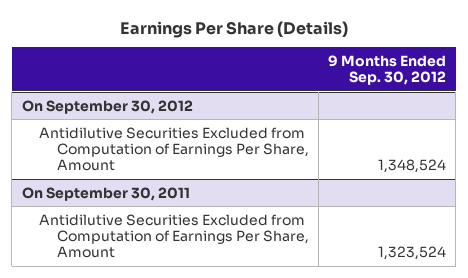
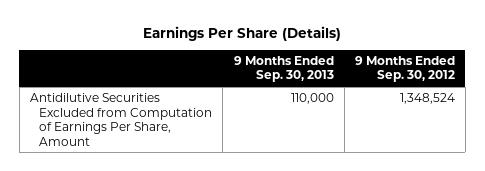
none -> [233,55,334,83] 9 Months Ended Sep. 30, 2013
[21,99,193,114] On September 30, 2012 -> none
[21,186,190,201] On September 30, 2011 -> none
[39,213,309,259] Antidilutive Securities Excluded from Computation of Earnings Per Share, Amount -> none

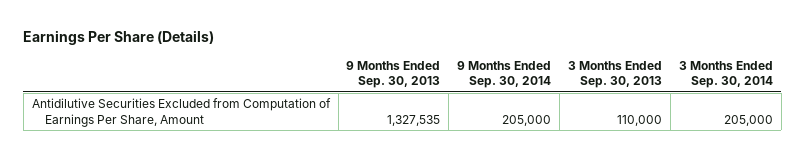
[354,55,455,83] 9 Months Ended Sep. 30, 2012 -> none
none -> [457,60,552,89] 9 Months Ended Sep. 30, 2014
none -> [568,60,663,89] 3 Months Ended Sep. 30, 2013
none -> [678,60,773,89] 3 Months Ended Sep. 30, 2014
[290,93,334,105] 110,000 -> [387,114,441,126] 1,327,535

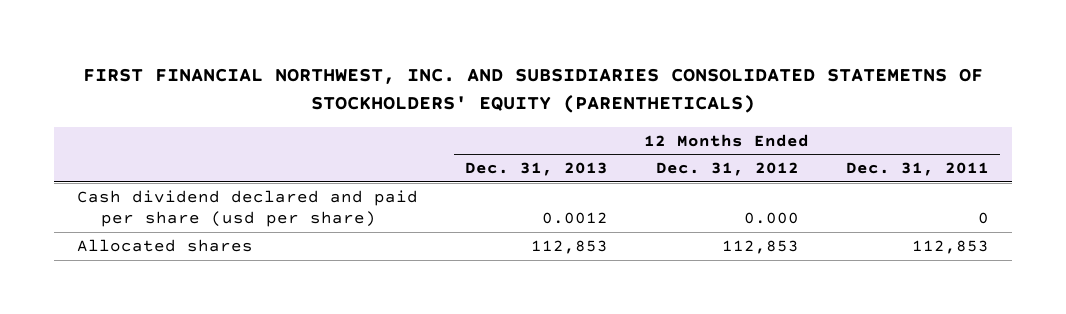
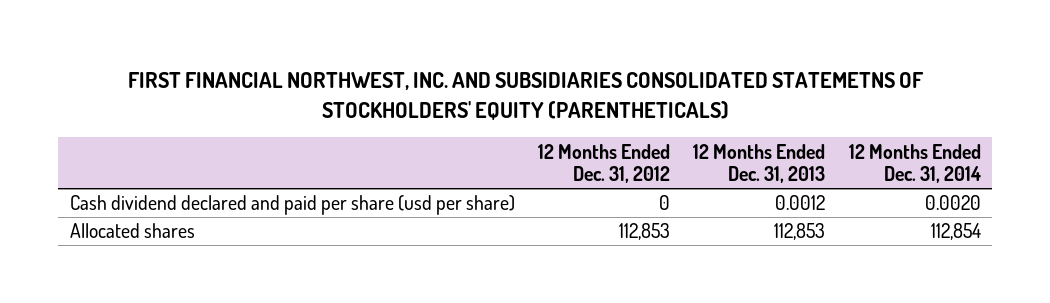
[845,162,989,177] Dec. 31, 2011 -> none
none -> [848,143,981,184] 12 Months Ended Dec. 31, 2014
[743,212,799,225] 0.000 -> [659,195,671,211] 0

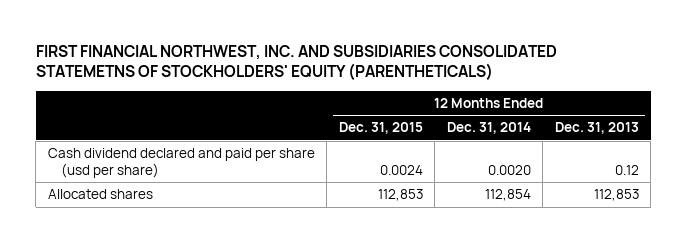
[538,143,671,184] 12 Months Ended Dec. 31, 2012 -> none
none -> [338,122,423,135] Dec. 31, 2015
[775,195,826,211] 0.0012 -> [614,165,639,176] 0.12

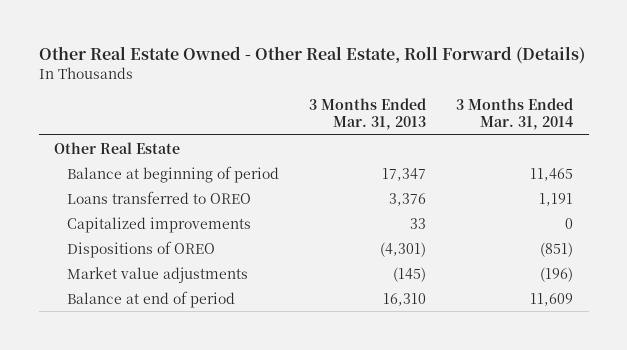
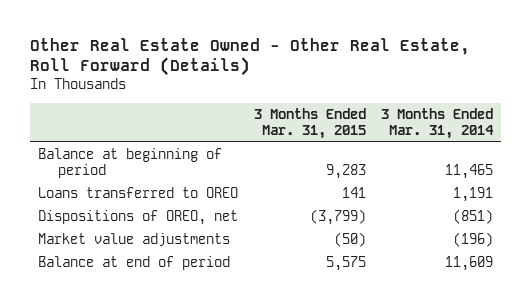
[309,98,427,131] 3 Months Ended Mar. 31, 2013 -> none
none -> [253,107,366,140] 3 Months Ended Mar. 31, 2015
[53,141,180,154] Other Real Estate -> none
[67,216,252,233] Capitalized improvements -> none
[67,240,216,258] Dispositions of OREO -> [37,210,238,226] Dispositions of OREO, net

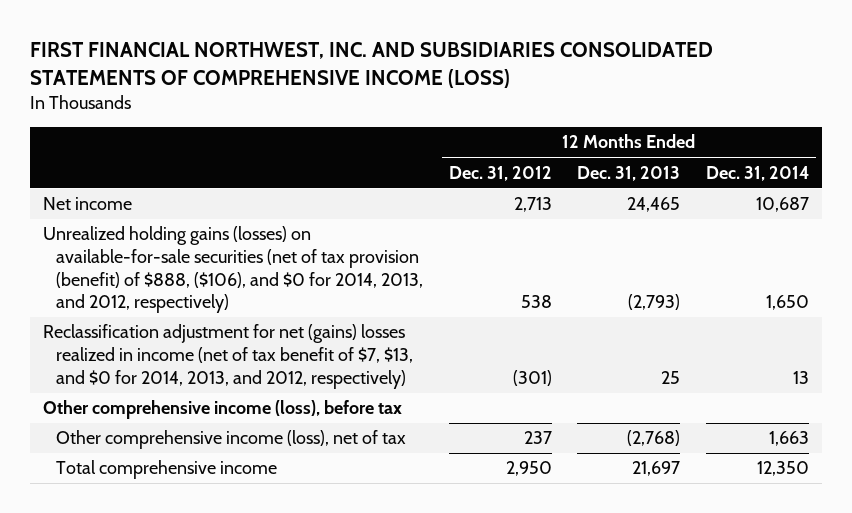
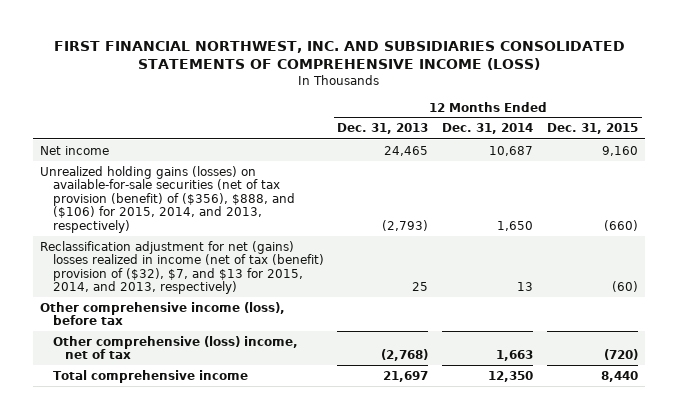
[448,165,552,181] Dec. 31, 2012 -> none
none -> [547,123,639,135] Dec. 31, 2015
[42,226,423,314] Unrealized holding gains (losses) on available-for-sale securities (net of tax provision (benefit) of $888, ($106), and $0 for 2014, 2013, and 2012, respectively) -> [39,165,295,233] Unrealized holding gains (losses) on available-for-sale securities (net of tax provision (benefit) of ($356), $888, and ($106) for 2015, 2014, and 2013, respectively)
[42,324,413,389] Reclassification adjustment for net (gains) losses realized in income (net of tax benefit of $7, $13, and $0 for 2014, 2013, and 2012, respectively) -> [39,240,324,295] Reclassification adjustment for net (gains) losses realized in income (net of tax (benefit) provision of ($32), $7, and $13 for 2015, 2014, and 2013, respectively)
[55,430,406,450] Other comprehensive income (loss), net of tax -> [52,335,298,360] Other comprehensive (loss) income, net of tax

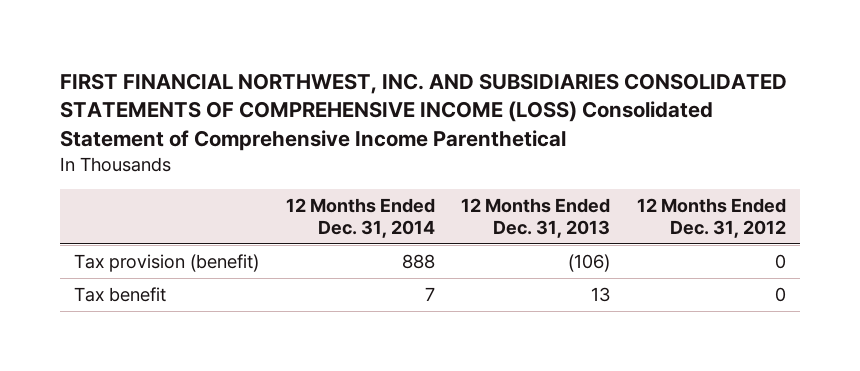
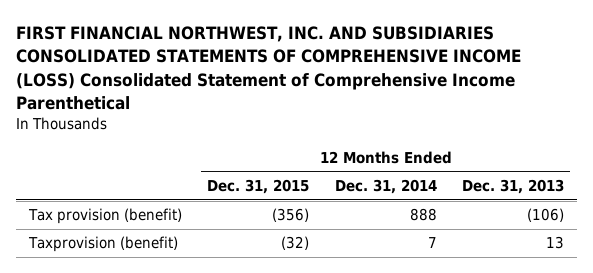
[637,198,787,238] 12 Months Ended Dec. 31, 2012 -> none
none -> [207,179,310,195] Dec. 31, 2015
[73,287,166,303] Tax benefit -> [28,236,179,253] Taxprovision (benefit)

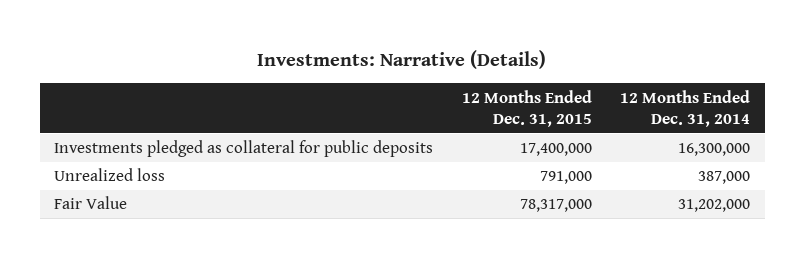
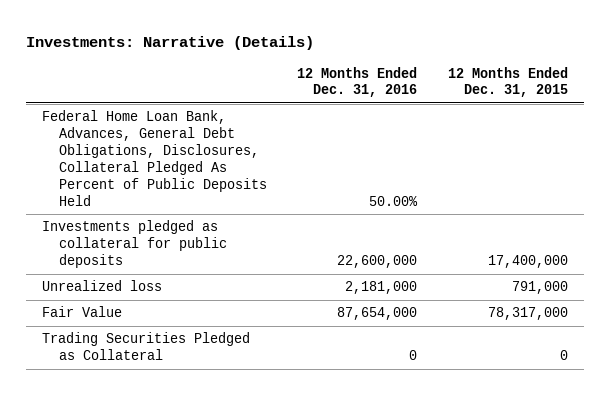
[620,89,751,127] 12 Months Ended Dec. 31, 2014 -> none
none -> [297,66,418,98] 12 Months Ended Dec. 31, 2016
none -> [41,110,267,206] Federal Home Loan Bank, Advances, General Debt Obligations, Disclosures, Collateral Pledged As Percent of Public Deposits Held
none -> [41,332,250,361] Trading Securities Pledged as Collateral

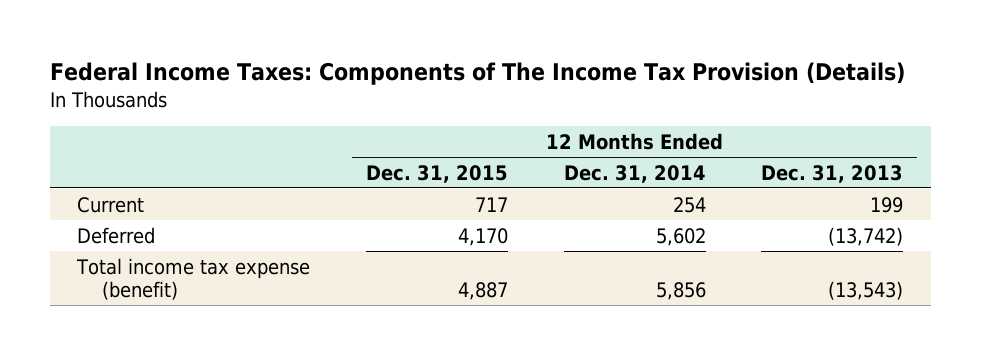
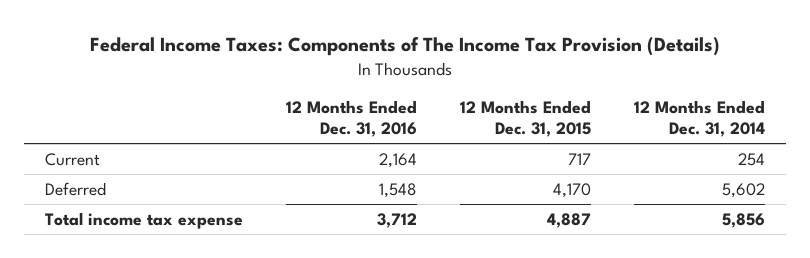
[761,164,904,183] Dec. 31, 2013 -> none
none -> [286,100,418,137] 12 Months Ended Dec. 31, 2016
[76,257,311,301] Total income tax expense (benefit) -> [45,212,244,230] Total income tax expense

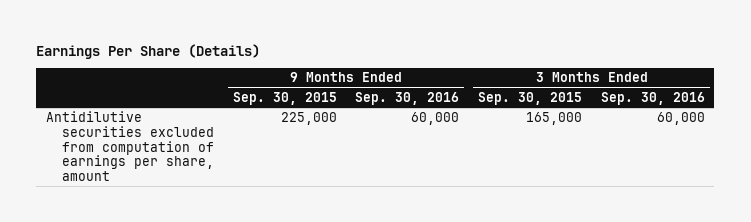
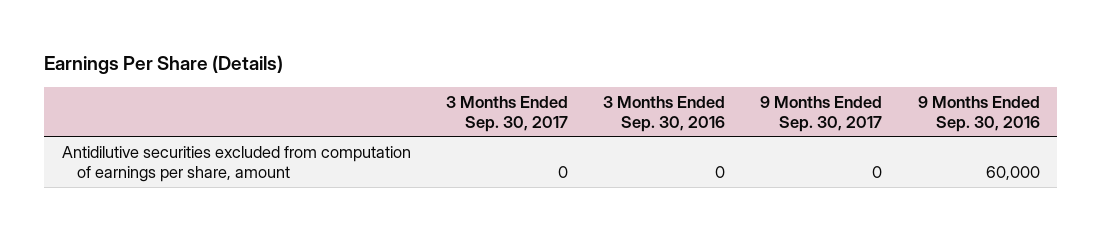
[232,91,337,105] Sep. 30, 2015 -> none
[478,91,583,105] Sep. 30, 2015 -> none
none -> [445,95,568,132] 3 Months Ended Sep. 30, 2017
none -> [760,95,883,132] 9 Months Ended Sep. 30, 2017
[656,112,705,126] 60,000 -> [715,165,726,178] 0

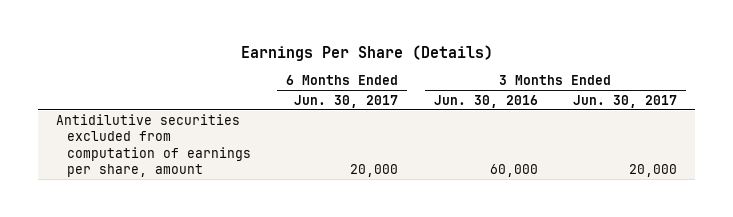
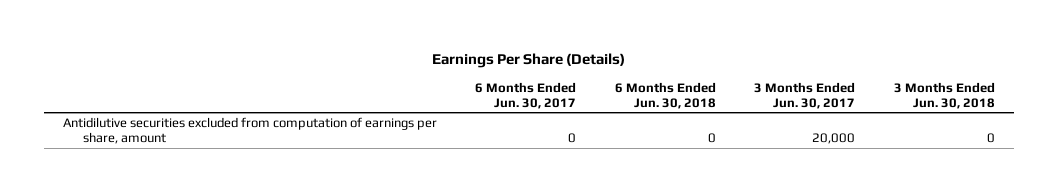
[433,94,538,108] Jun. 30, 2016 -> none
none -> [614,81,716,109] 6 Months Ended Jun. 30, 2018
none -> [893,81,995,109] 3 Months Ended Jun. 30, 2018
[350,163,399,177] 20,000 -> [568,133,577,144] 0

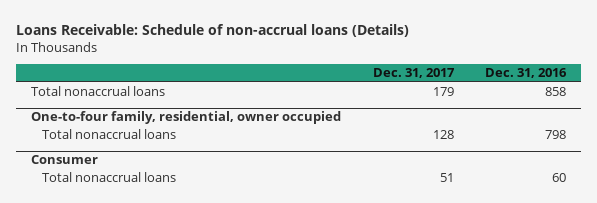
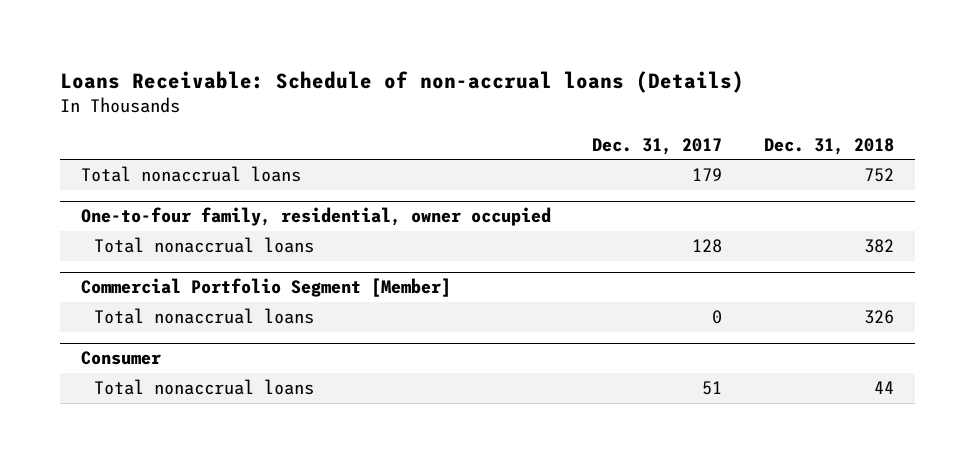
[484,68,567,79] Dec. 31, 2016 -> none
none -> [764,137,895,155] Dec. 31, 2018
none -> [80,278,451,298] Commercial Portfolio Segment [Member]
none -> [94,308,315,325] Total nonaccrual loans

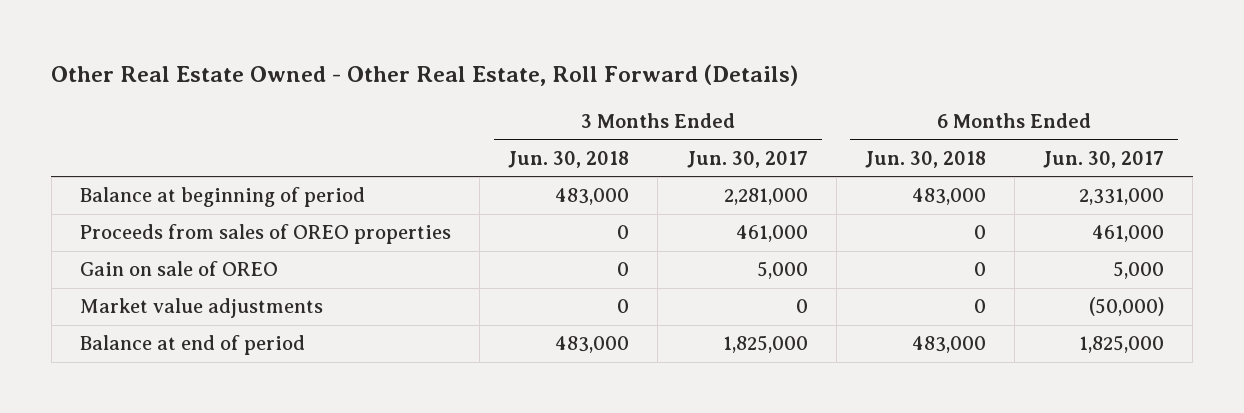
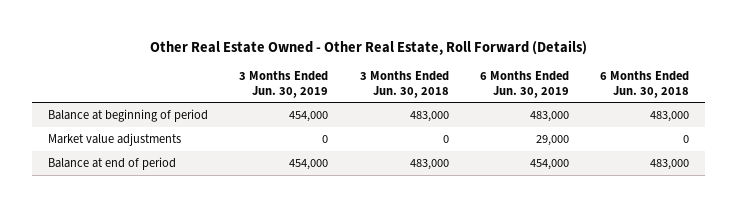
[686,150,808,168] Jun. 30, 2017 -> none
[1043,150,1165,168] Jun. 30, 2017 -> none
none -> [239,71,329,98] 3 Months Ended Jun. 30, 2019
none -> [480,71,570,98] 6 Months Ended Jun. 30, 2019
[79,224,451,245] Proceeds from sales of OREO properties -> none
[79,261,278,277] Gain on sale of OREO -> none

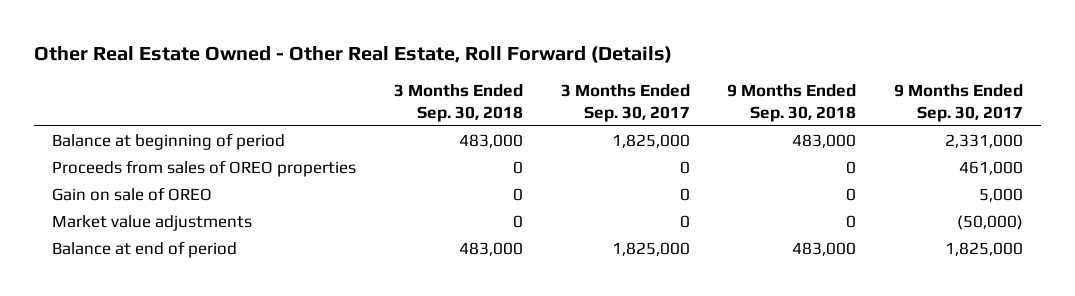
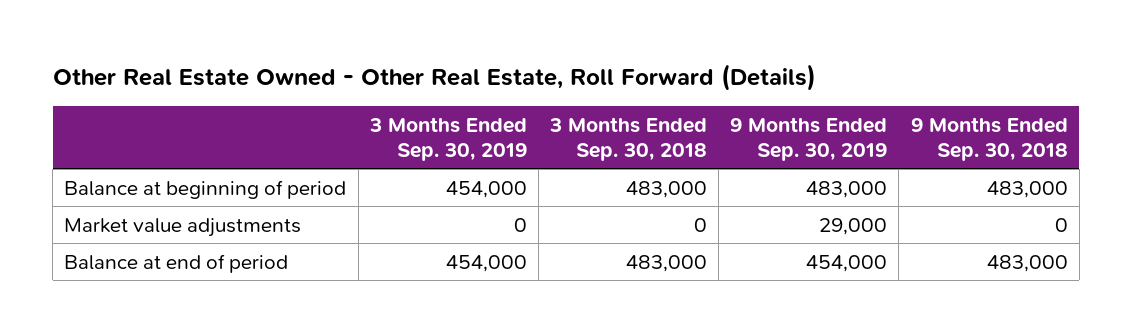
[560,84,690,123] 3 Months Ended Sep. 30, 2017 -> none
[893,84,1023,123] 9 Months Ended Sep. 30, 2017 -> none
none -> [368,116,527,161] 3 Months Ended Sep. 30, 2019
none -> [730,116,888,161] 9 Months Ended Sep. 30, 2019
[52,159,357,177] Proceeds from sales of OREO properties -> none
[52,186,213,201] Gain on sale of OREO -> none

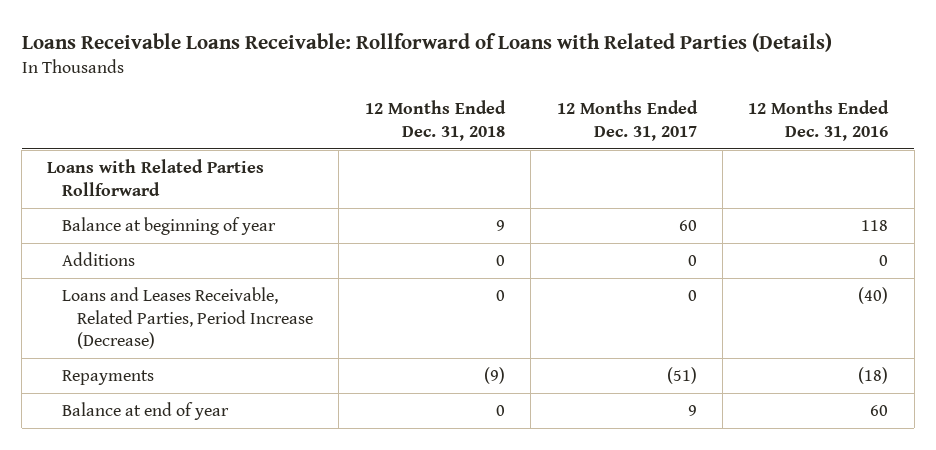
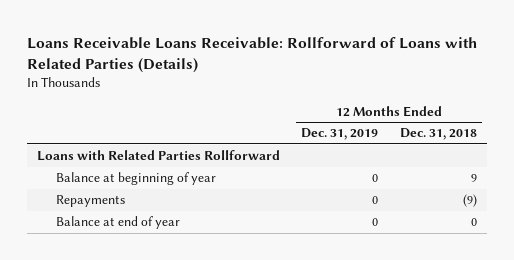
[556,100,698,141] 12 Months Ended Dec. 31, 2017 -> none
[748,100,890,141] 12 Months Ended Dec. 31, 2016 -> none
none -> [301,128,379,141] Dec. 31, 2019
[62,252,136,267] Additions -> none
[62,287,313,350] Loans and Leases Receivable, Related Parties, Period Increase (Decrease) -> none

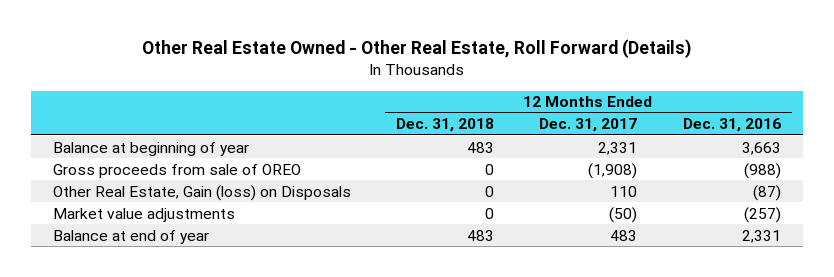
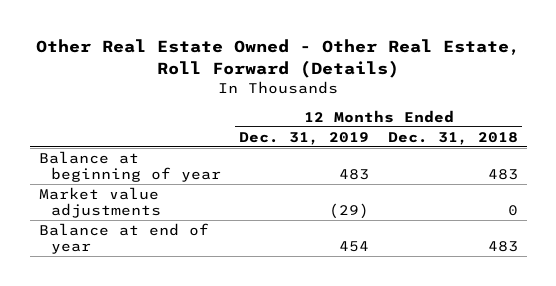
[539,118,638,133] Dec. 31, 2017 -> none
[682,118,781,133] Dec. 31, 2016 -> none
none -> [239,131,370,145] Dec. 31, 2019
[53,163,302,178] Gross proceeds from sale of OREO -> none
[53,184,352,201] Other Real Estate, Gain (loss) on Disposals -> none

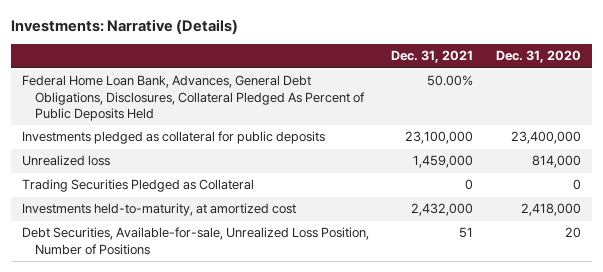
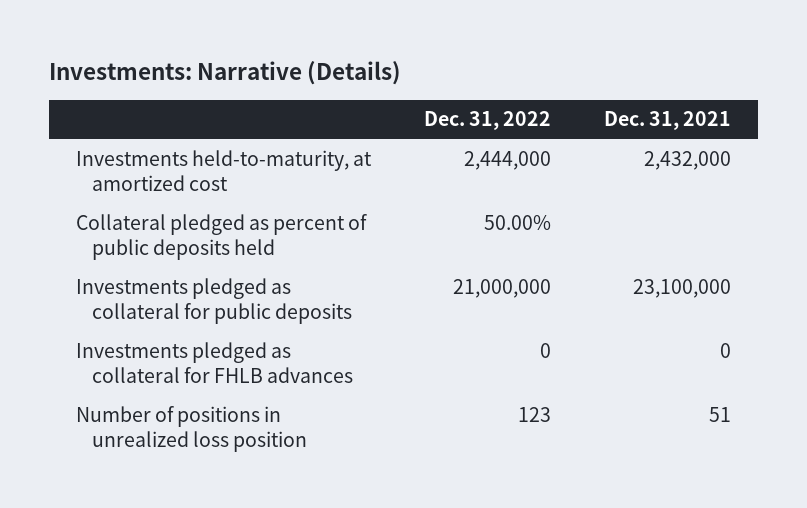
[495,50,581,64] Dec. 31, 2020 -> none
none -> [424,111,552,131] Dec. 31, 2022
[21,75,365,122] Federal Home Loan Bank, Advances, General Debt Obligations, Disclosures, Collateral Pledged As Percent of Public Deposits Held -> none
[21,155,110,167] Unrealized loss -> none
[21,179,254,193] Trading Securities Pledged as Collateral -> none
none -> [75,213,367,260] Collateral pledged as percent of public deposits held
[21,131,325,145] Investments pledged as collateral for public deposits -> [75,277,353,324] Investments pledged as collateral for public deposits
none -> [75,341,354,383] Investments pledged as collateral for FHLB advances
[21,227,369,255] Debt Securities, Available-for-sale, Unrealized Loss Position, Number of Positions -> [75,405,308,452] Number of positions in unrealized loss position

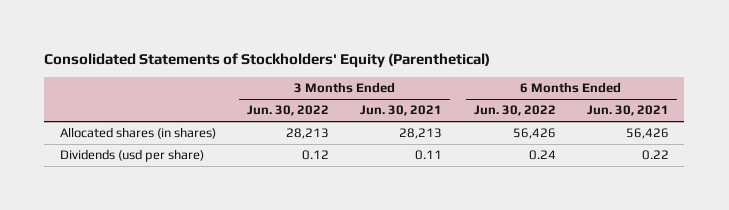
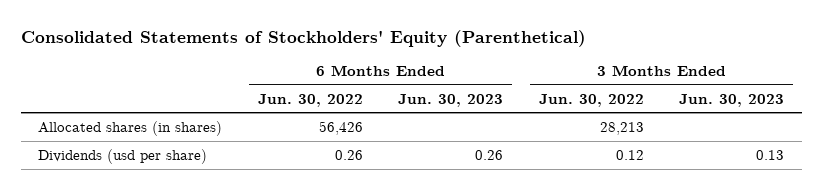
[360,105,443,117] Jun. 30, 2021 -> none
[586,105,669,117] Jun. 30, 2021 -> none
none -> [398,93,504,107] Jun. 30, 2023
none -> [679,93,785,107] Jun. 30, 2023
[528,150,556,161] 0.24 -> [334,149,363,160] 0.26

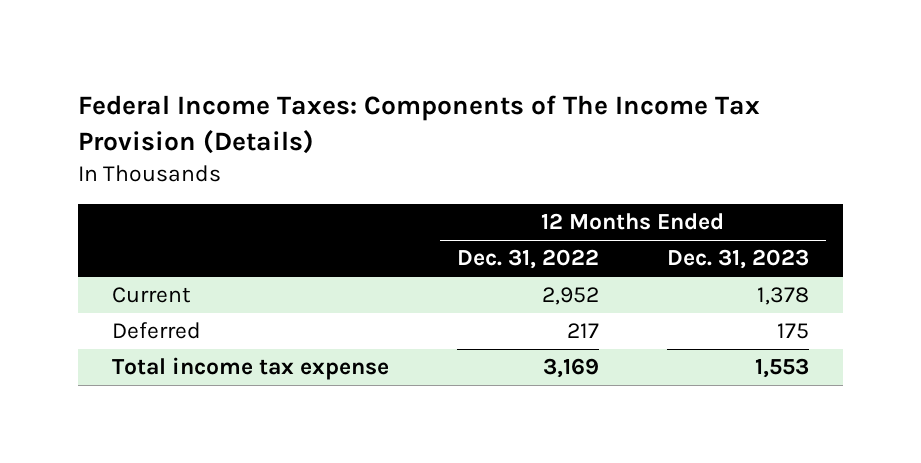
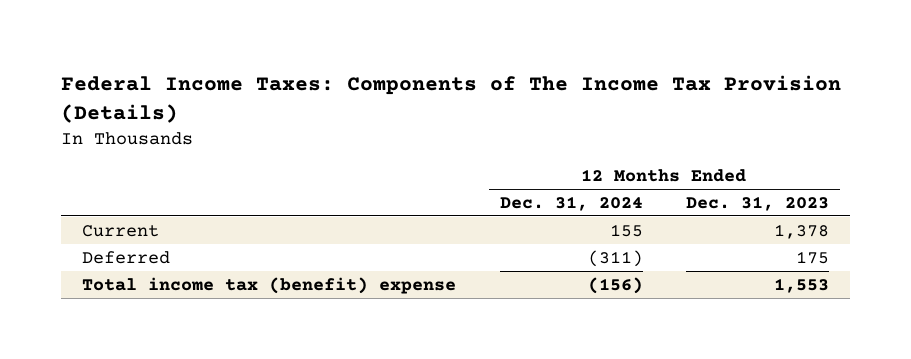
[456,249,599,270] Dec. 31, 2022 -> none
none -> [499,195,643,211] Dec. 31, 2024
[112,357,390,381] Total income tax expense -> [82,276,457,294] Total income tax (benefit) expense

